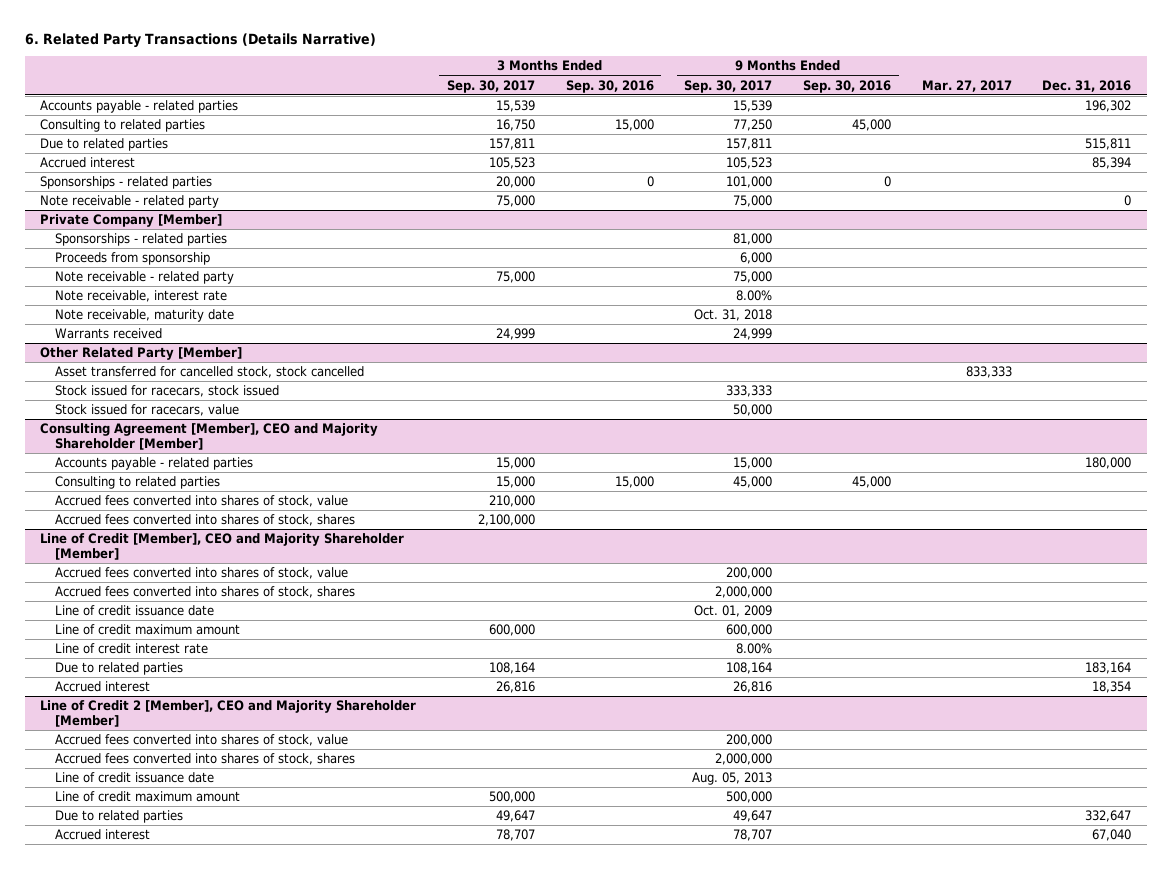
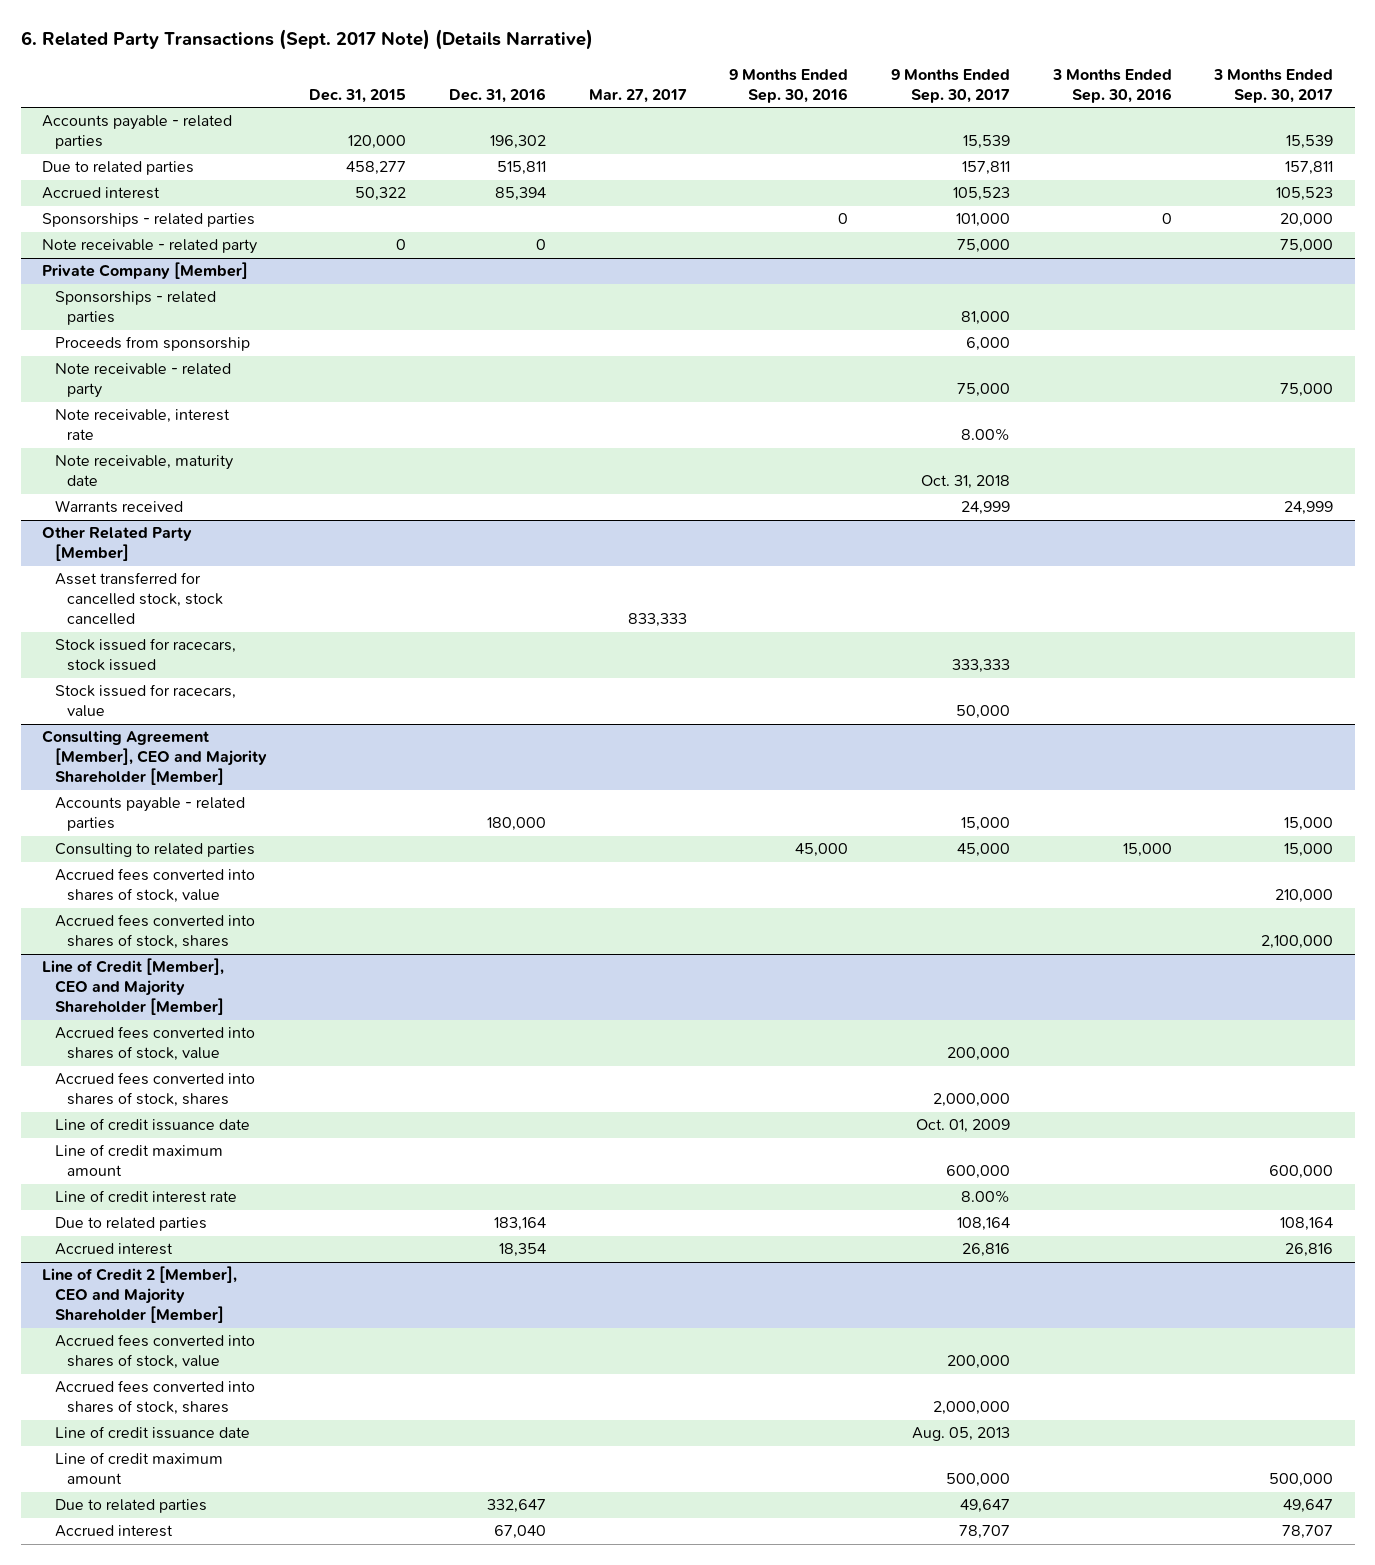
[24,33,376,49] 6. Related Party Transactions (Details Narrative) -> [20,29,593,51] 6. Related Party Transactions (Sept. 2017 Note) (Details Narrative)
none -> [309,88,407,103] Dec. 31, 2015
[40,119,206,133] Consulting to related parties -> none

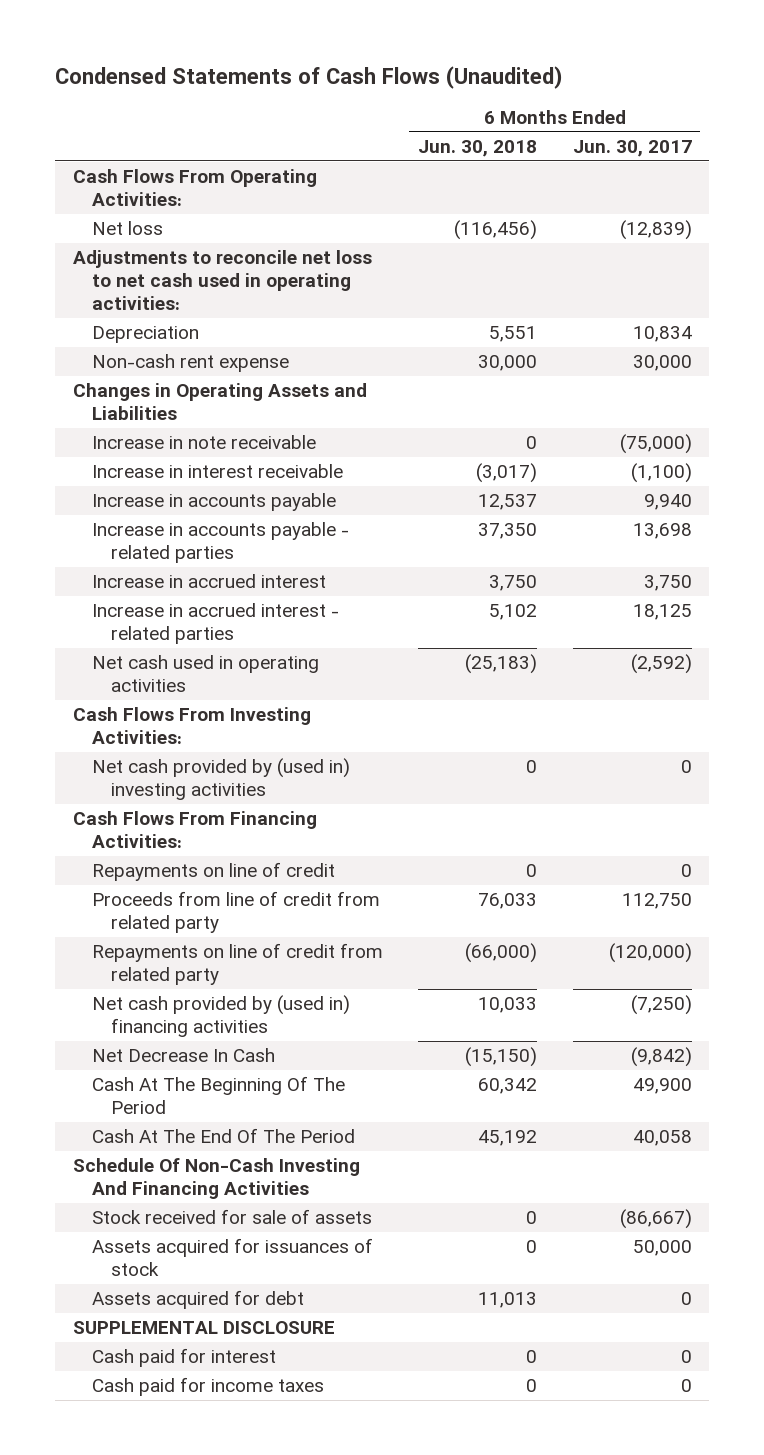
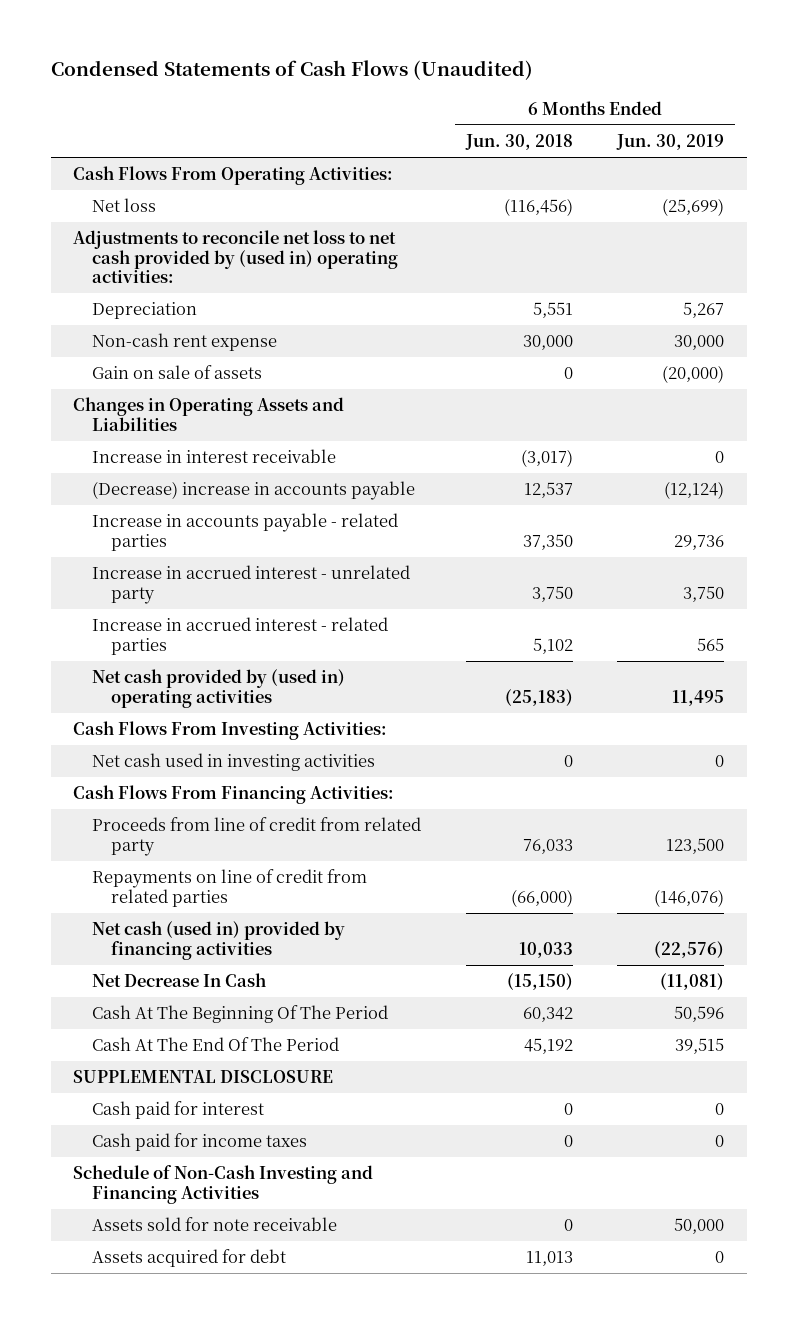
[572,140,692,158] Jun. 30, 2017 -> none
none -> [616,134,725,151] Jun. 30, 2019
[72,250,372,311] Adjustments to reconcile net loss to net cash used in operating activities: -> [73,230,399,283] Adjustments to reconcile net loss to net cash provided by (used in) operating activities:
none -> [92,365,263,380] Gain on sale of assets
[91,435,316,450] Increase in note receivable -> none
[91,493,336,512] Increase in accounts payable -> [92,481,416,501] (Decrease) increase in accounts payable
[91,574,326,589] Increase in accrued interest -> [92,565,411,604] Increase in accrued interest - unrelated party
[91,655,319,693] Net cash used in operating activities -> [92,669,346,708] Net cash provided by (used in) operating activities
[91,758,350,801] Net cash provided by (used in) investing activities -> [92,753,376,772] Net cash used in investing activities
[91,862,335,882] Repayments on line of credit -> none
[91,943,383,986] Repayments on line of credit from related party -> [92,869,368,907] Repayments on line of credit from related parties
[91,995,350,1038] Net cash provided by (used in) financing activities -> [92,921,346,960] Net cash (used in) provided by financing activities
[72,1158,360,1200] Schedule Of Non-Cash Investing And Financing Activities -> none
[91,1209,372,1225] Stock received for sale of assets -> none
[91,1238,373,1277] Assets acquired for issuances of stock -> none
none -> [73,1165,374,1204] Schedule of Non-Cash Investing and Financing Activities
none -> [92,1217,338,1232] Assets sold for note receivable
[91,1290,304,1310] Assets acquired for debt -> [92,1249,287,1268] Assets acquired for debt

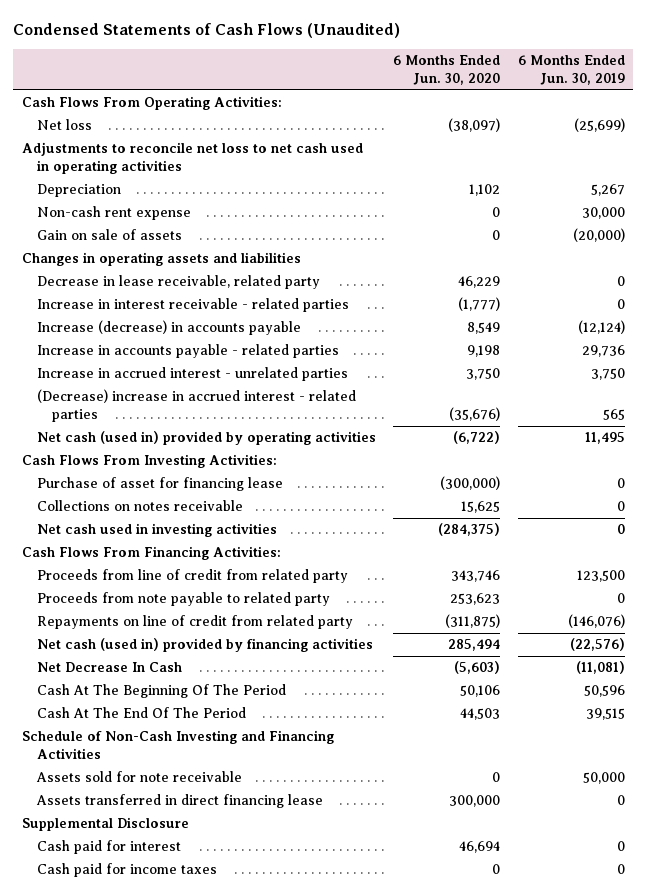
[464,134,573,151] Jun. 30, 2018 -> none
none -> [393,55,501,86] 6 Months Ended Jun. 30, 2020
[73,230,399,283] Adjustments to reconcile net loss to net cash provided by (used in) operating activities: -> [21,142,363,175] Adjustments to reconcile net loss to net cash used in operating activities
[73,397,345,431] Changes in Operating Assets and Liabilities -> [21,252,301,267] Changes in operating assets and liabilities
none -> [36,275,320,290] Decrease in lease receivable, related party
[92,449,337,464] Increase in interest receivable -> [36,298,349,313] Increase in interest receivable - related parties
[92,481,416,501] (Decrease) increase in accounts payable -> [36,320,301,336] Increase (decrease) in accounts payable
[92,565,411,604] Increase in accrued interest - unrelated party -> [36,367,348,382] Increase in accrued interest - unrelated parties
[92,617,389,655] Increase in accrued interest - related parties -> [36,389,356,423] (Decrease) increase in accrued interest - related parties
[92,669,346,708] Net cash provided by (used in) operating activities -> [36,431,376,446] Net cash (used in) provided by operating activities
none -> [36,477,283,492] Purchase of asset for financing lease
none -> [36,500,243,512] Collections on notes receivable
none -> [36,592,330,607] Proceeds from note payable to related party
[92,869,368,907] Repayments on line of credit from related parties -> [36,615,353,630] Repayments on line of credit from related party
[73,1070,334,1084] SUPPLEMENTAL DISCLOSURE -> none
[92,1249,287,1268] Assets acquired for debt -> none
none -> [35,794,323,809] Assets transferred in direct financing lease
none -> [21,817,189,832] Supplemental Disclosure
[92,1101,265,1120] Cash paid for interest -> [36,840,181,855] Cash paid for interest
[92,1133,308,1152] Cash paid for income taxes -> [36,863,217,878] Cash paid for income taxes

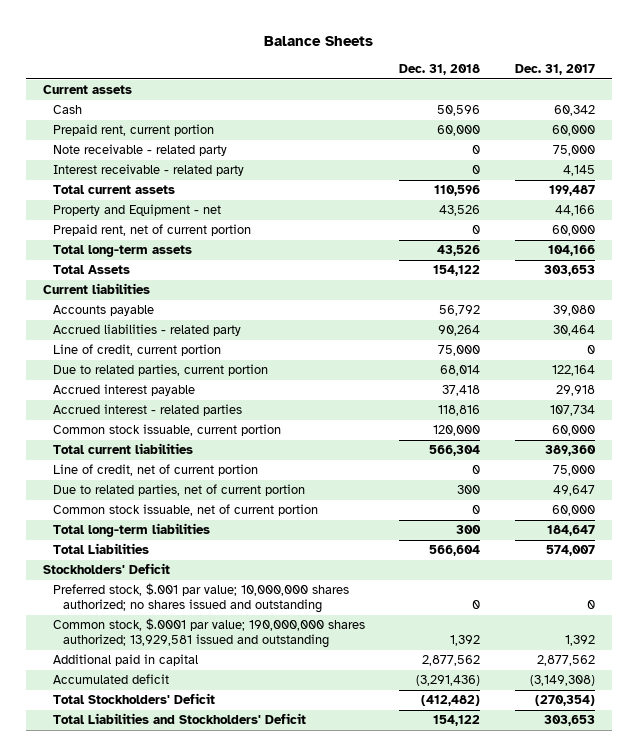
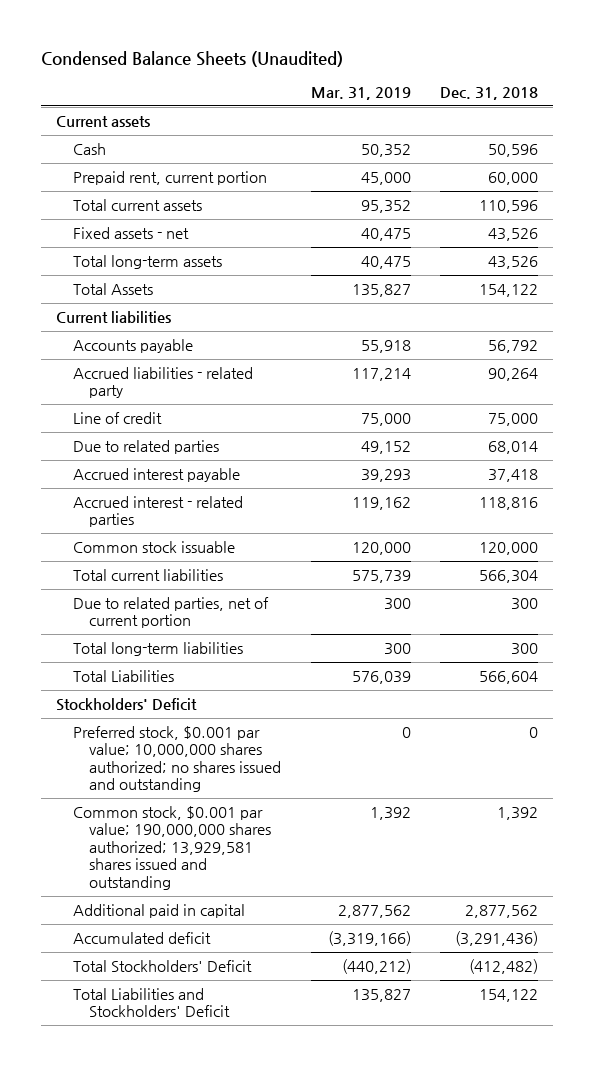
[263,36,373,47] Balance Sheets -> [41,50,344,67] Condensed Balance Sheets (Unaudited)
[514,64,595,76] Dec. 31, 2017 -> none
none -> [310,86,411,100] Mar. 31, 2019
[53,144,228,157] Note receivable - related party -> none
[53,164,245,177] Interest receivable - related party -> none
[53,224,252,237] Prepaid rent, net of current portion -> none
[53,204,222,217] Property and Equipment - net -> [72,226,189,239] Fixed assets - net
[53,344,222,357] Line of credit, current portion -> [72,411,162,424] Line of credit
[53,364,269,377] Due to related parties, current portion -> [72,439,219,454] Due to related parties
[53,424,282,437] Common stock issuable, current portion -> [72,540,235,553] Common stock issuable
[53,464,259,477] Line of credit, net of current portion -> none
[53,504,319,517] Common stock issuable, net of current portion -> none
[53,583,350,614] Preferred stock, $.001 par value; 10,000,000 shares authorized; no shares issued and outstanding -> [72,725,282,793] Preferred stock, $0.001 par value; 10,000,000 shares authorized; no shares issued and outstanding
[53,618,366,649] Common stock, $.0001 par value; 190,000,000 shares authorized; 13,929,581 issued and outstanding -> [72,805,272,890] Common stock, $0.001 par value; 190,000,000 shares authorized; 13,929,581 shares issued and outstanding

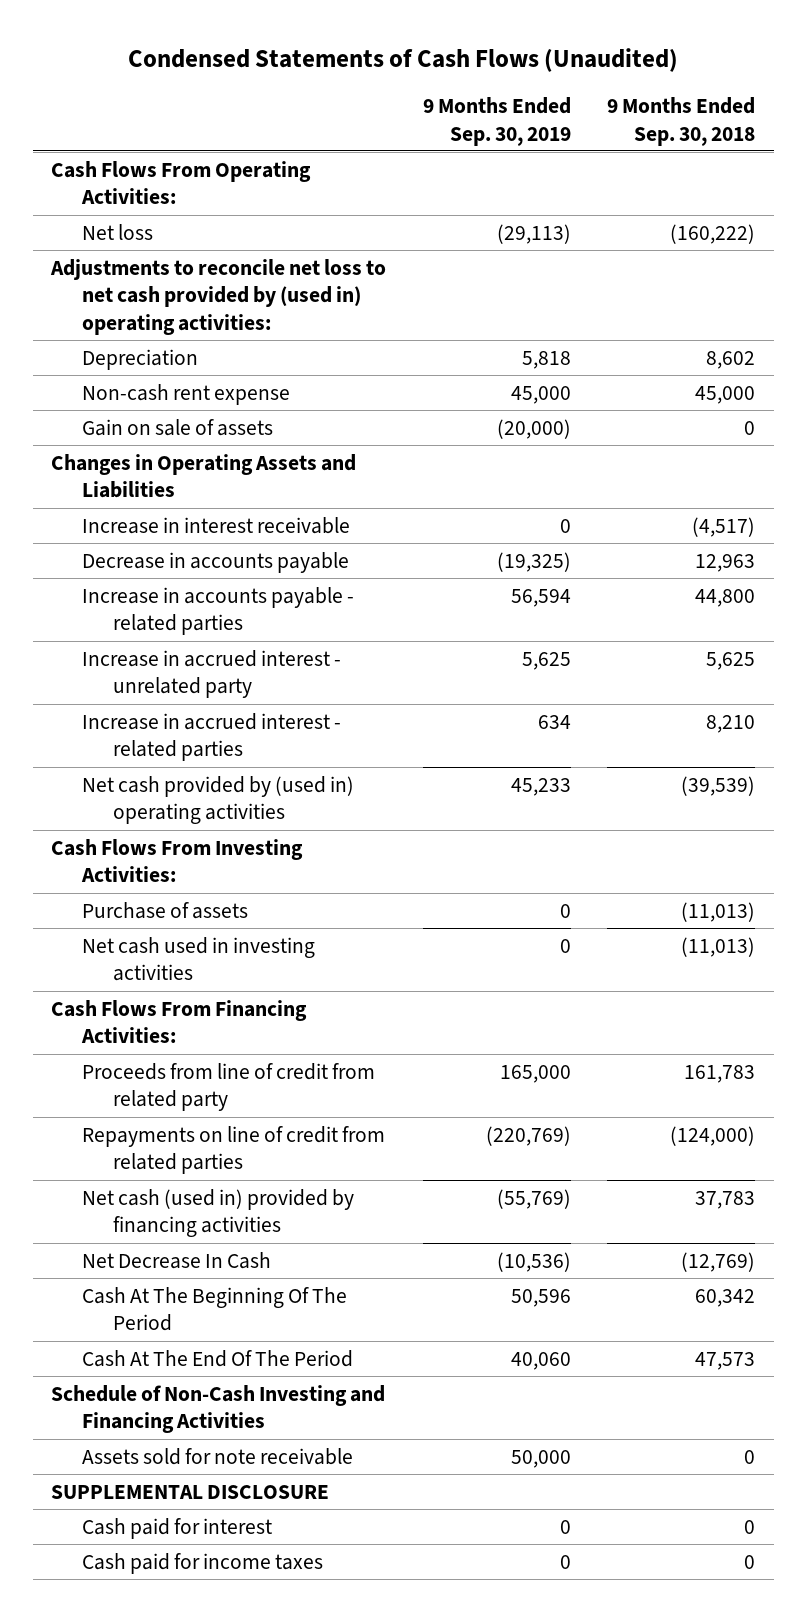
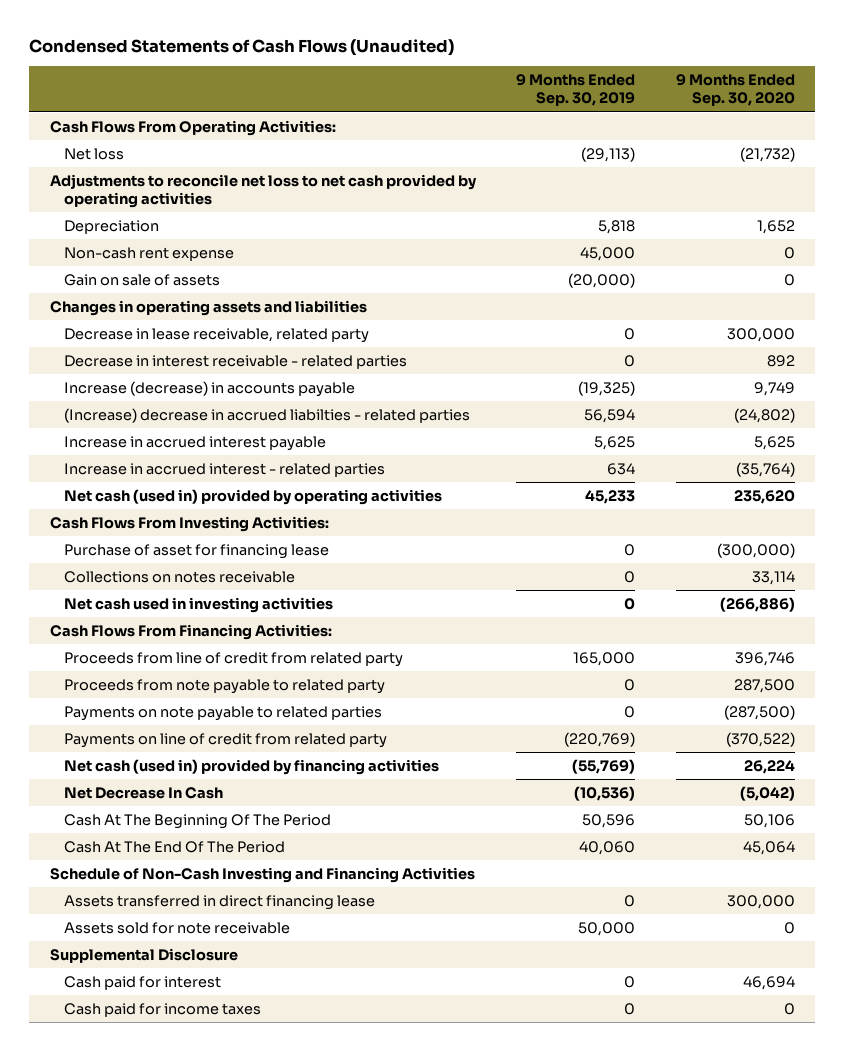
[607,96,756,146] 9 Months Ended Sep. 30, 2018 -> none
none -> [675,74,795,107] 9 Months Ended Sep. 30, 2020
[50,258,387,335] Adjustments to reconcile net loss to net cash provided by (used in) operating activities: -> [49,173,477,209] Adjustments to reconcile net loss to net cash provided by operating activities
[51,453,357,499] Changes in Operating Assets and Liabilities -> [49,299,367,316] Changes in operating assets and liabilities
none -> [63,327,369,343] Decrease in lease receivable, related party
[82,516,351,534] Increase in interest receivable -> [63,354,407,369] Decrease in interest receivable - related parties
[82,551,350,573] Decrease in accounts payable -> [63,380,355,397] Increase (decrease) in accounts payable
[82,586,355,636] Increase in accounts payable - related parties -> [63,407,470,423] (Increase) decrease in accrued liabilties - related parties
[82,649,342,699] Increase in accrued interest - unrelated party -> [63,435,326,451] Increase in accrued interest payable
[82,775,355,825] Net cash provided by (used in) operating activities -> [63,488,442,505] Net cash (used in) provided by operating activities
[82,901,249,919] Purchase of assets -> [63,543,329,559] Purchase of asset for financing lease
none -> [63,570,295,583] Collections on notes receivable
none -> [63,678,385,694] Proceeds from note payable to related party
[82,1125,386,1175] Repayments on line of credit from related parties -> [63,705,382,721] Payments on note payable to related parties
[485,1125,571,1146] (220,769) -> [624,705,636,718] 0
none -> [63,732,387,748] Payments on line of credit from related party
none -> [63,894,375,910] Assets transferred in direct financing lease
[51,1484,330,1499] SUPPLEMENTAL DISCLOSURE -> [49,947,238,963] Supplemental Disclosure

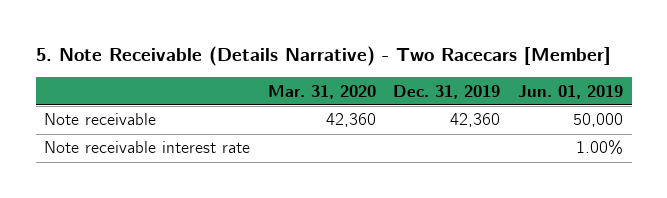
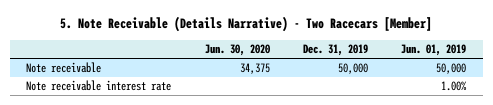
[267,84,376,99] Mar. 31, 2020 -> none
none -> [204,44,270,57] Jun. 30, 2020
[450,113,501,128] 42,360 -> [338,63,369,75] 50,000

